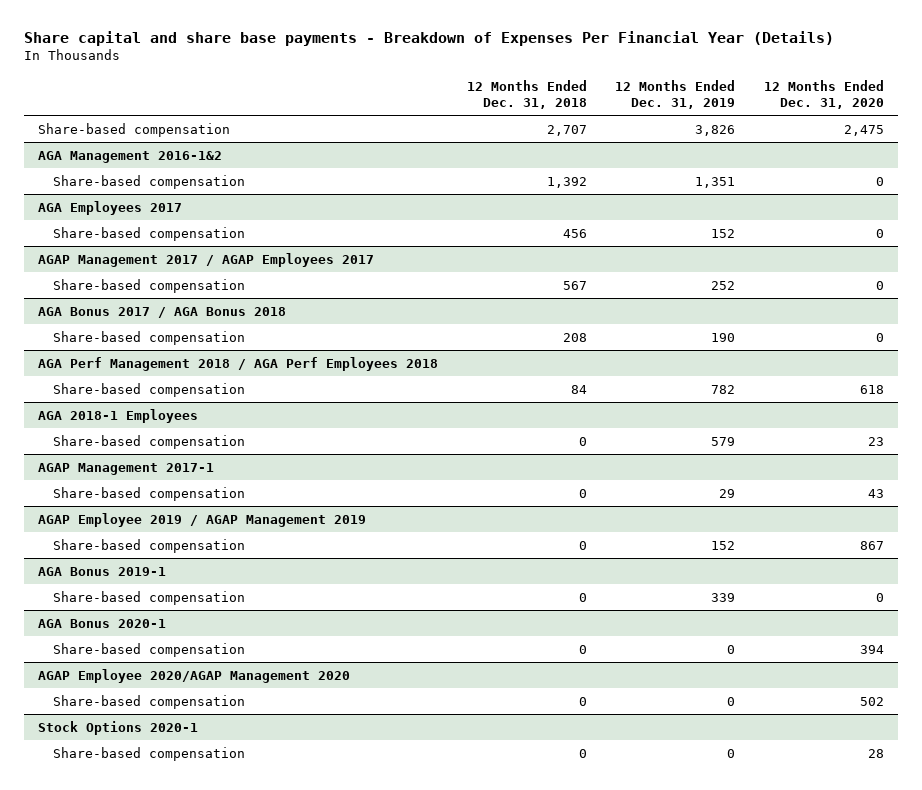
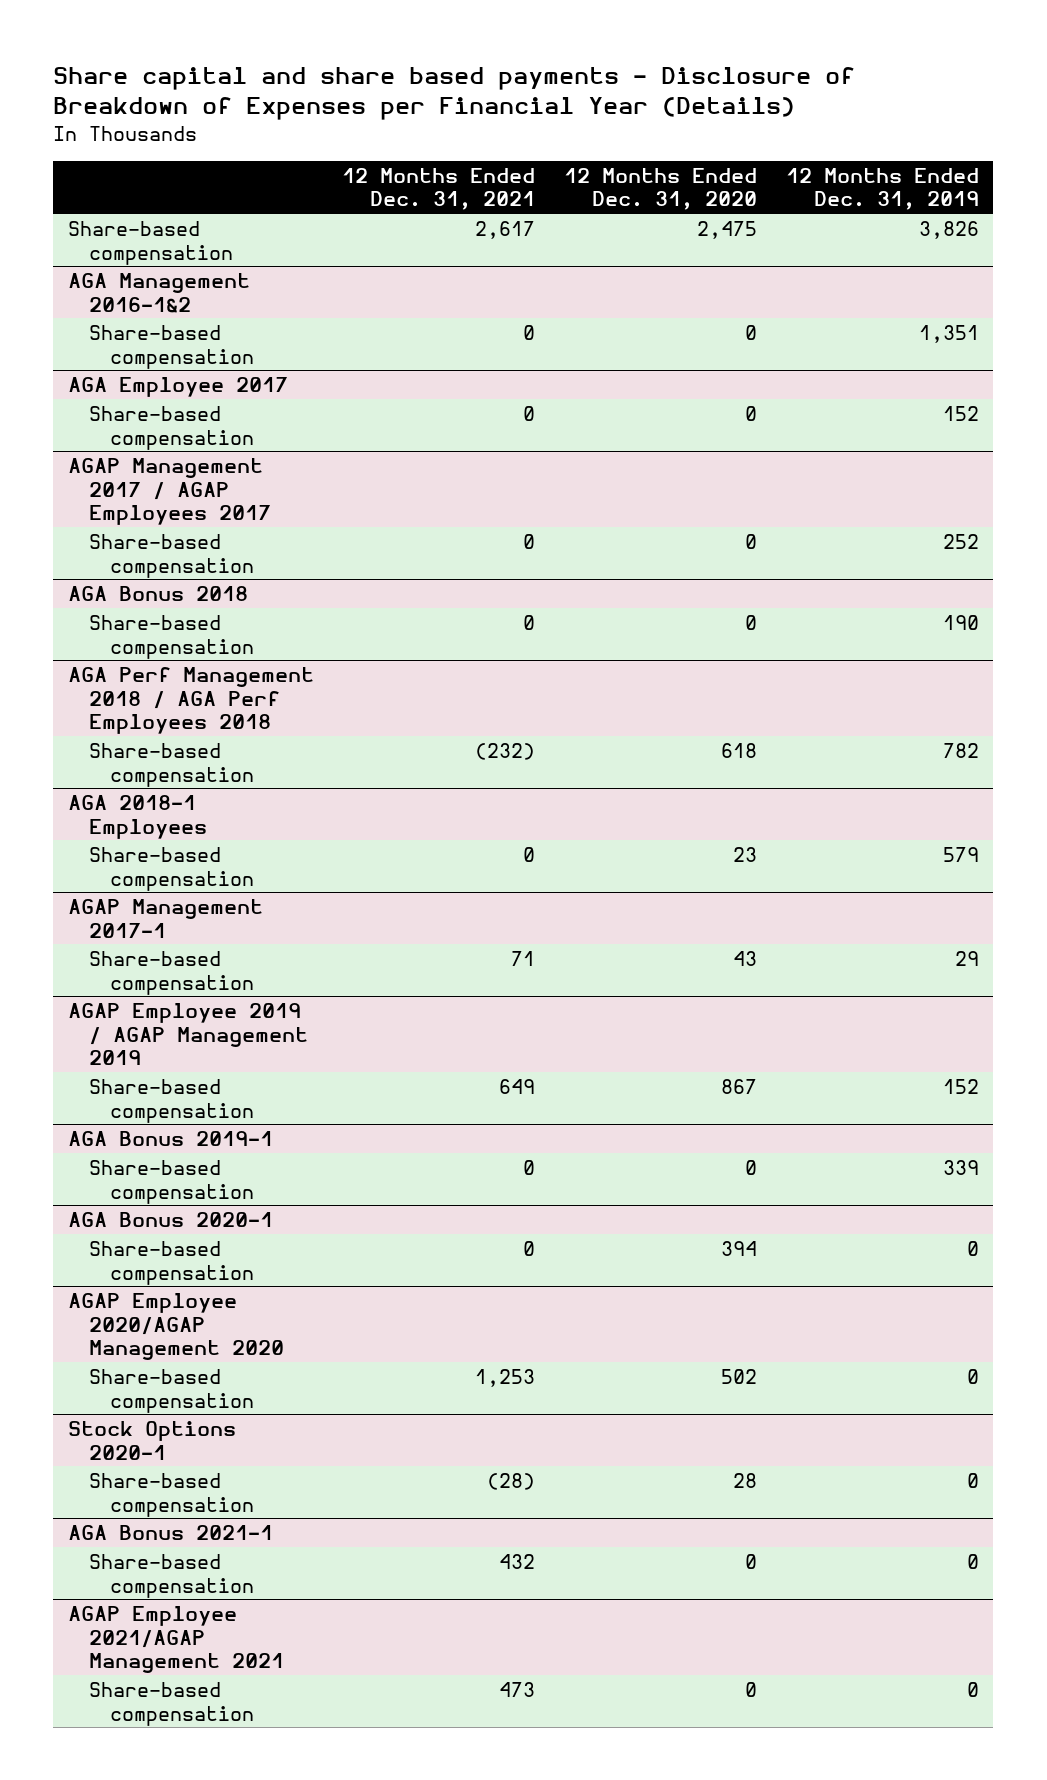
[23,31,834,47] Share capital and share base payments - Breakdown of Expenses Per Financial Year (Details) -> [53,66,856,121] Share capital and share based payments - Disclosure of Breakdown of Expenses per Financial Year (Details)
[466,79,587,109] 12 Months Ended Dec. 31, 2018 -> none
none -> [342,167,536,211] 12 Months Ended Dec. 31, 2021
[38,200,183,215] AGA Employees 2017 -> [67,376,288,397] AGA Employee 2017
[38,306,287,318] AGA Bonus 2017 / AGA Bonus 2018 -> [67,585,248,601] AGA Bonus 2018
none -> [67,1524,273,1540] AGA Bonus 2021-1
none -> [88,1553,254,1598] Share-based compensation
none -> [67,1605,284,1674] AGAP Employee 2021/AGAP Management 2021
none -> [88,1681,254,1726] Share-based compensation

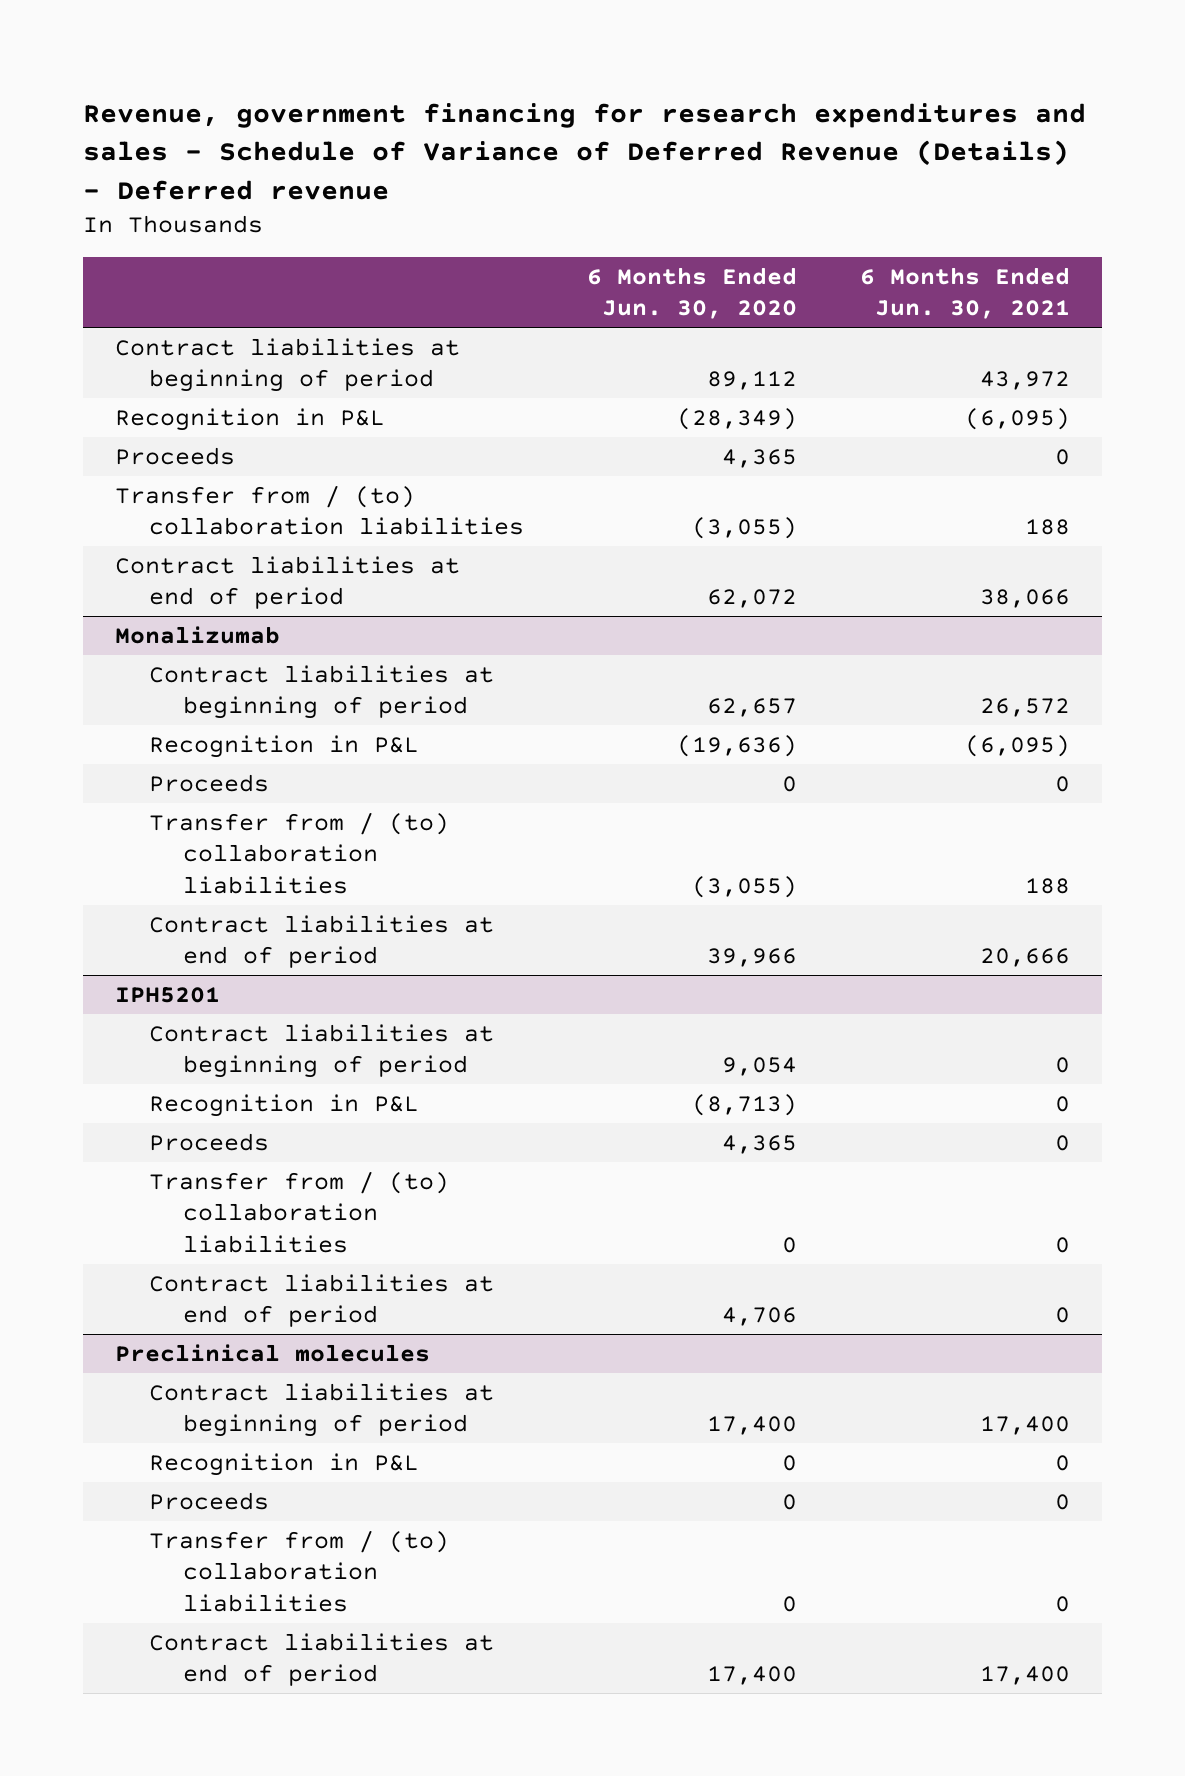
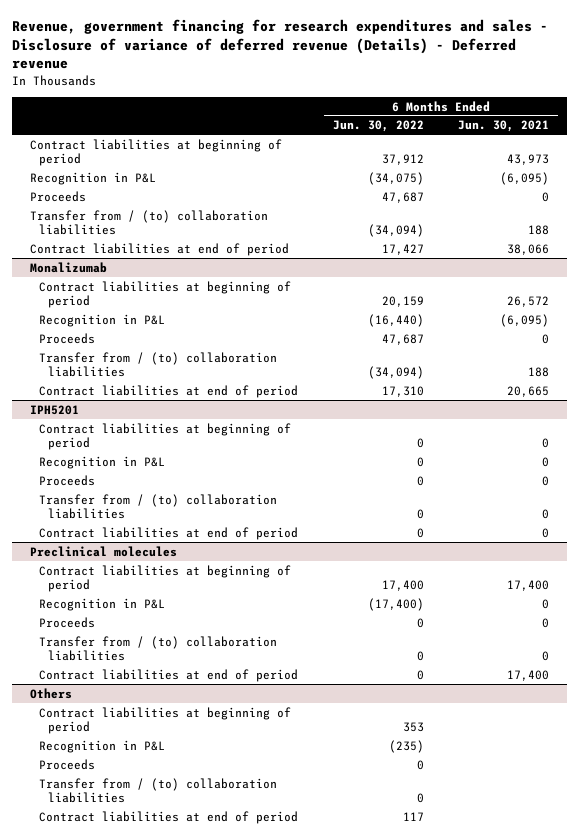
[83,102,1087,200] Revenue, government financing for research expenditures and sales - Schedule of Variance of Deferred Revenue (Details) - Deferred revenue -> [12,18,549,70] Revenue, government financing for research expenditures and sales - Disclosure of variance of deferred revenue (Details) - Deferred revenue
[587,266,798,320] 6 Months Ended Jun. 30, 2020 -> none
none -> [332,120,424,133] Jun. 30, 2022
[980,371,1071,391] 43,972 -> [507,154,550,166] 43,973
[980,948,1071,968] 20,666 -> [507,385,550,397] 20,665
none -> [29,687,72,699] Others
none -> [38,706,291,735] Contract liabilities at beginning of period
none -> [38,739,165,753] Recognition in P&L
none -> [38,758,95,770] Proceeds
none -> [38,777,277,804] Transfer from / (to) collaboration liabilities
none -> [38,810,298,824] Contract liabilities at end of period

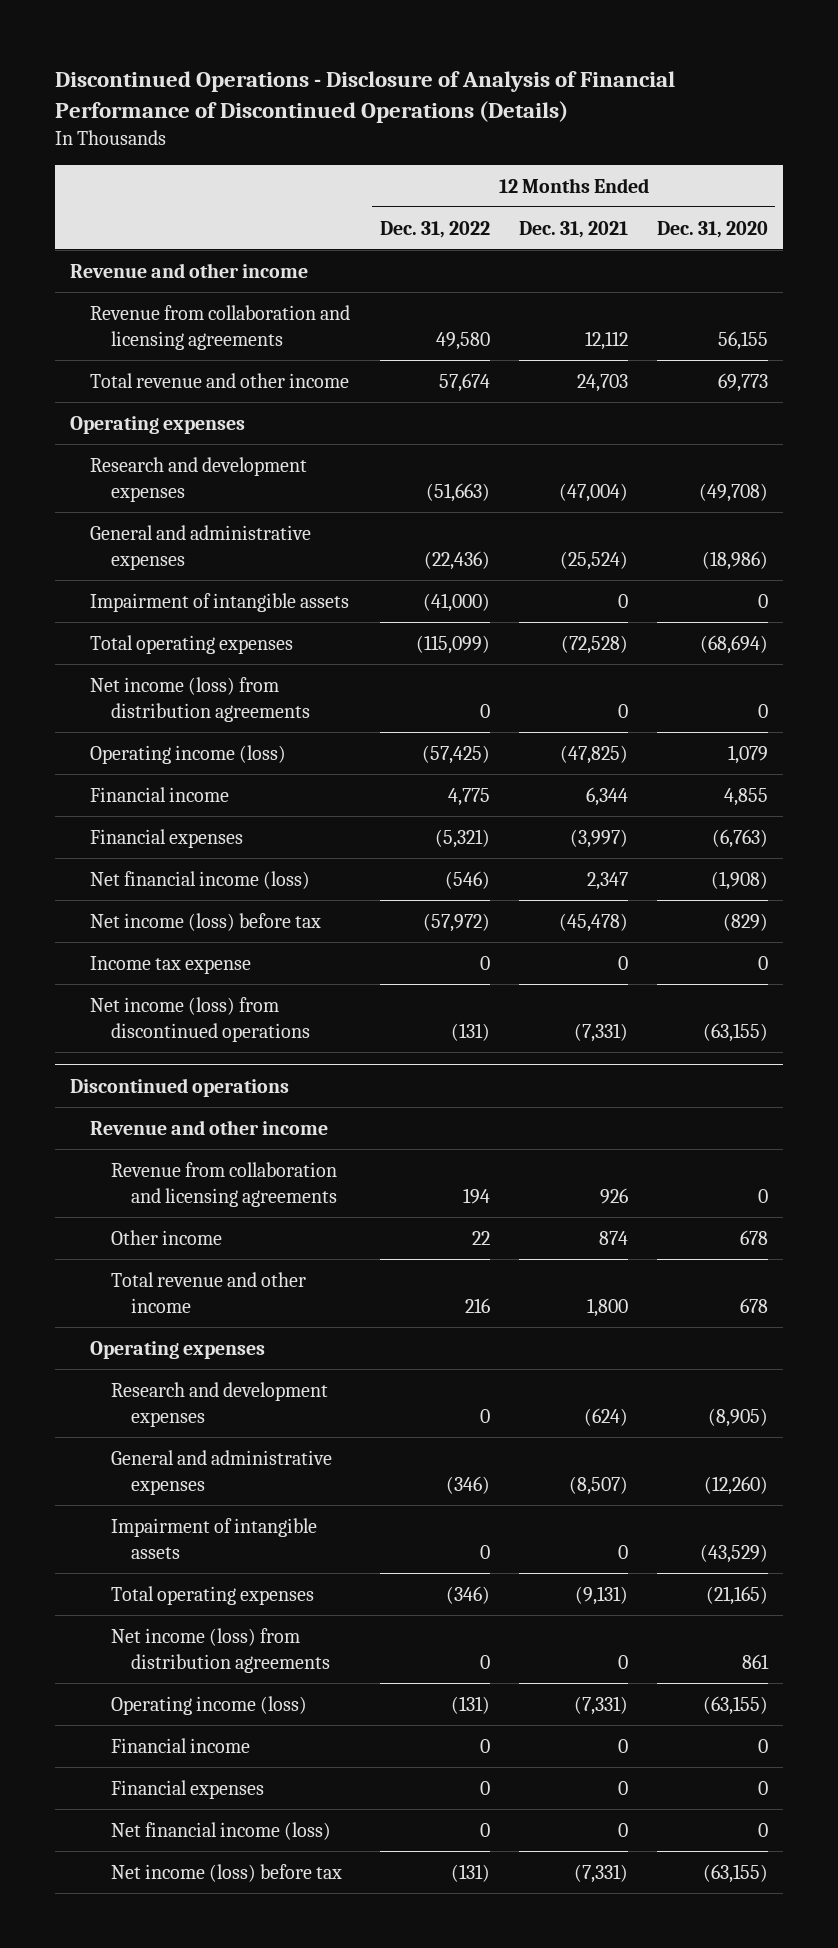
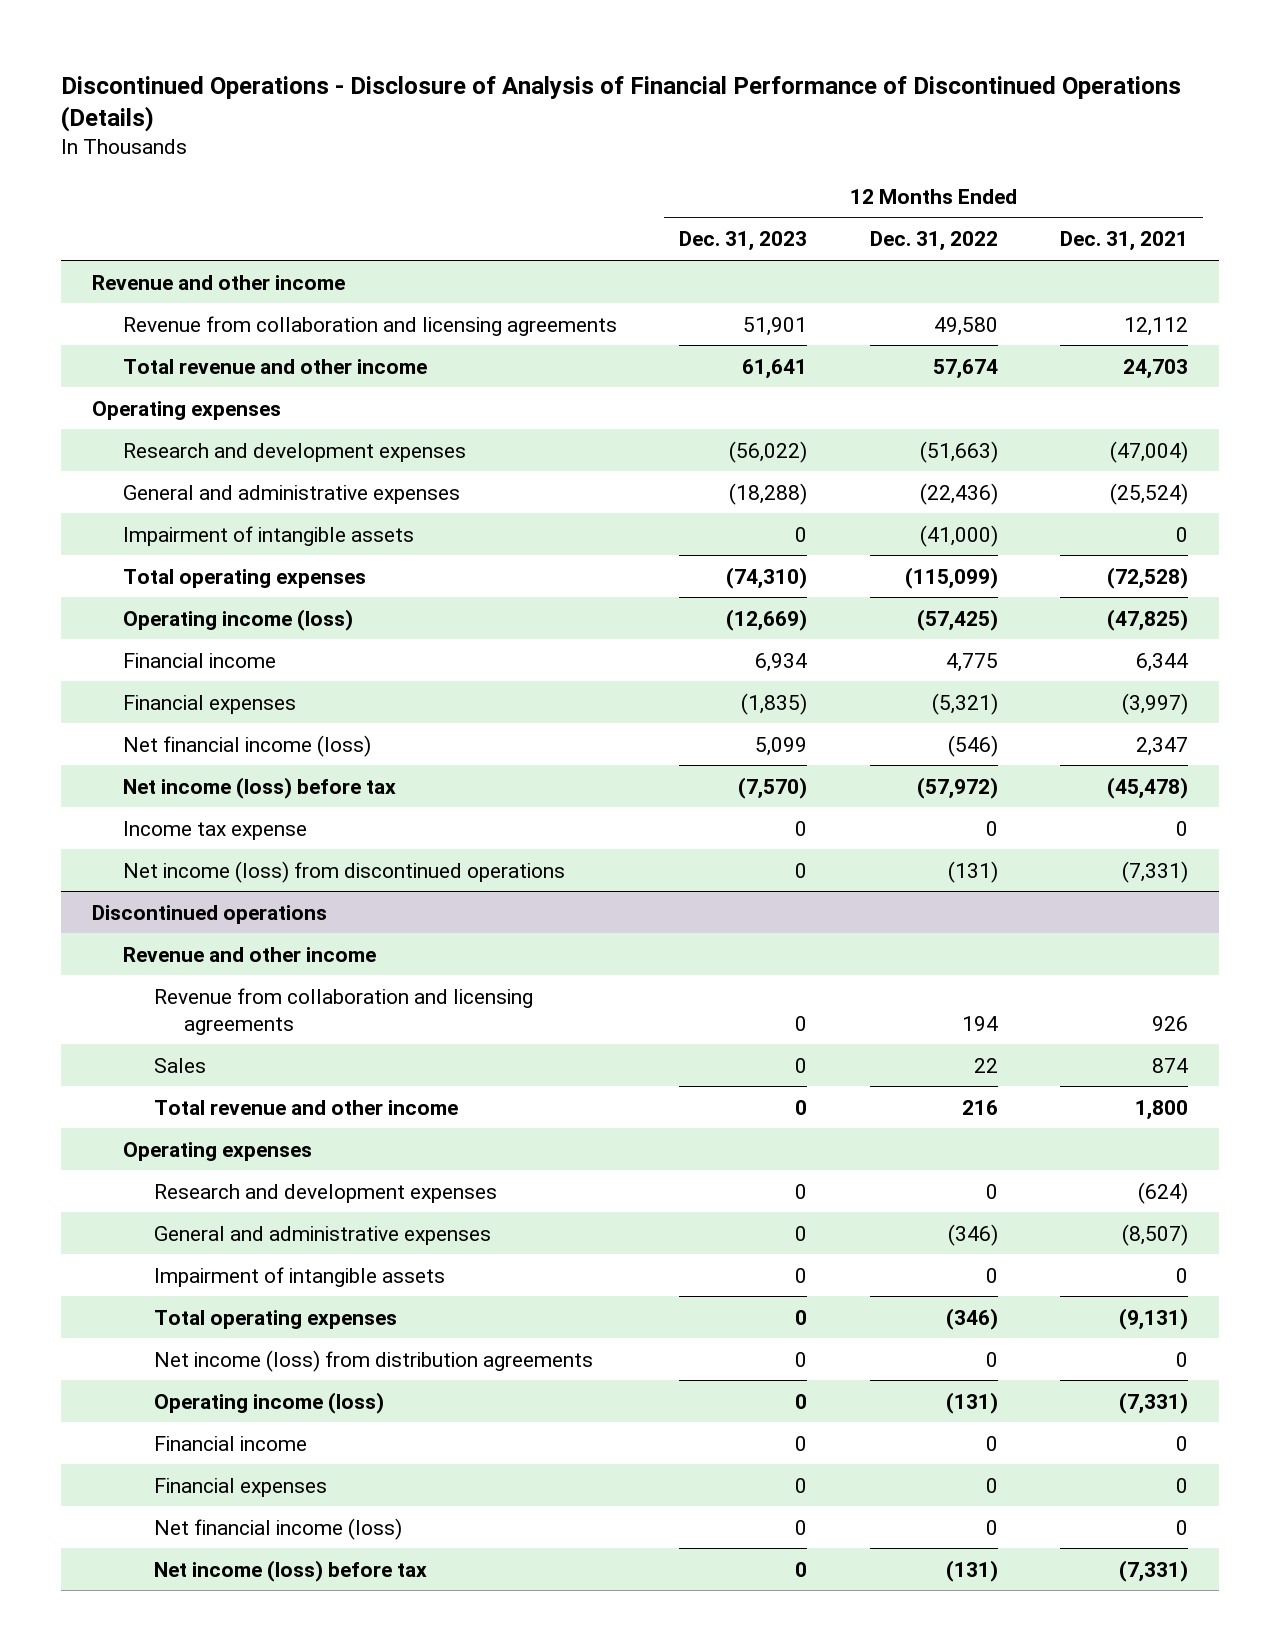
[657,220,769,238] Dec. 31, 2020 -> none
none -> [679,231,808,252] Dec. 31, 2023
[90,676,310,722] Net income (loss) from distribution agreements -> none
[110,1229,222,1245] Other income -> [153,1057,206,1073] Sales

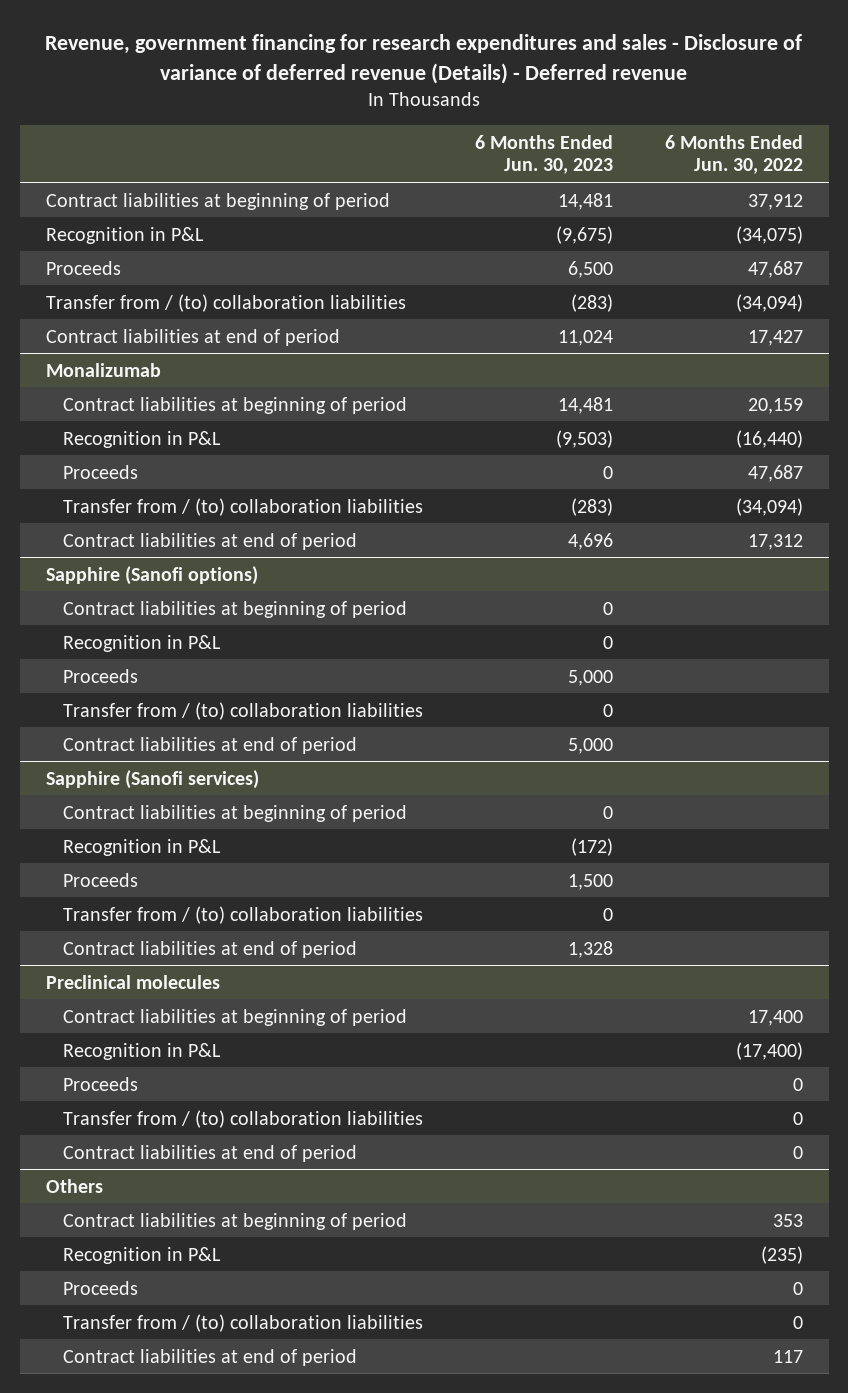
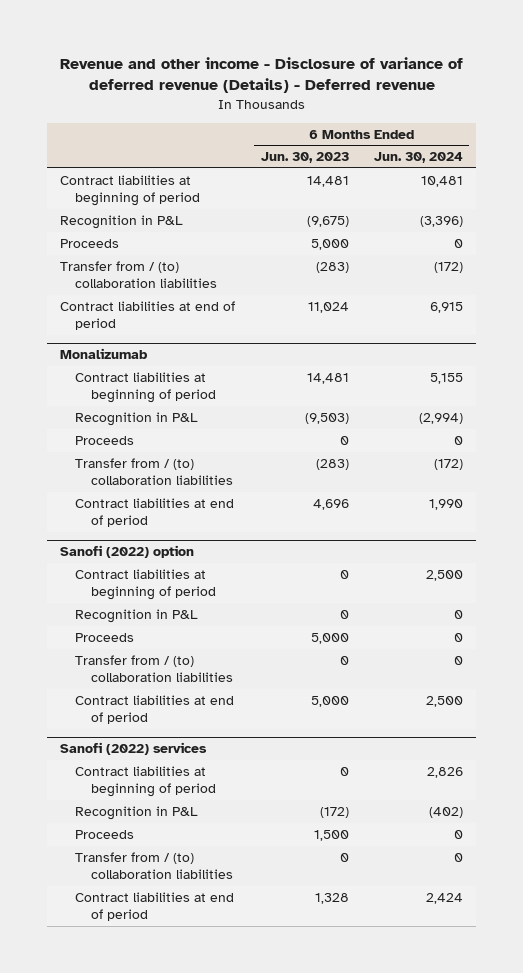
[45,33,803,84] Revenue, government financing for research expenditures and sales - Disclosure of variance of deferred revenue (Details) - Deferred revenue -> [59,56,463,94] Revenue and other income - Disclosure of variance of deferred revenue (Details) - Deferred revenue
[664,134,803,175] 6 Months Ended Jun. 30, 2022 -> none
none -> [373,152,463,164] Jun. 30, 2024
[567,260,613,278] 6,500 -> [310,238,349,250] 5,000
[45,565,258,585] Sapphire (Sanofi options) -> [60,545,195,559] Sanofi (2022) option
[45,769,259,789] Sapphire (Sanofi services) -> [60,742,208,756] Sanofi (2022) services
[45,974,220,989] Preclinical molecules -> none
[63,1008,408,1026] Contract liabilities at beginning of period -> none
[63,1042,222,1060] Recognition in P&L -> none
[63,1076,139,1091] Proceeds -> none
[63,1109,424,1128] Transfer from / (to) collaboration liabilities -> none
[63,1144,358,1162] Contract liabilities at end of period -> none
[45,1178,103,1193] Others -> none
[63,1212,408,1230] Contract liabilities at beginning of period -> none
[63,1246,222,1264] Recognition in P&L -> none
[63,1280,139,1295] Proceeds -> none
[63,1313,424,1332] Transfer from / (to) collaboration liabilities -> none
[63,1348,358,1366] Contract liabilities at end of period -> none

